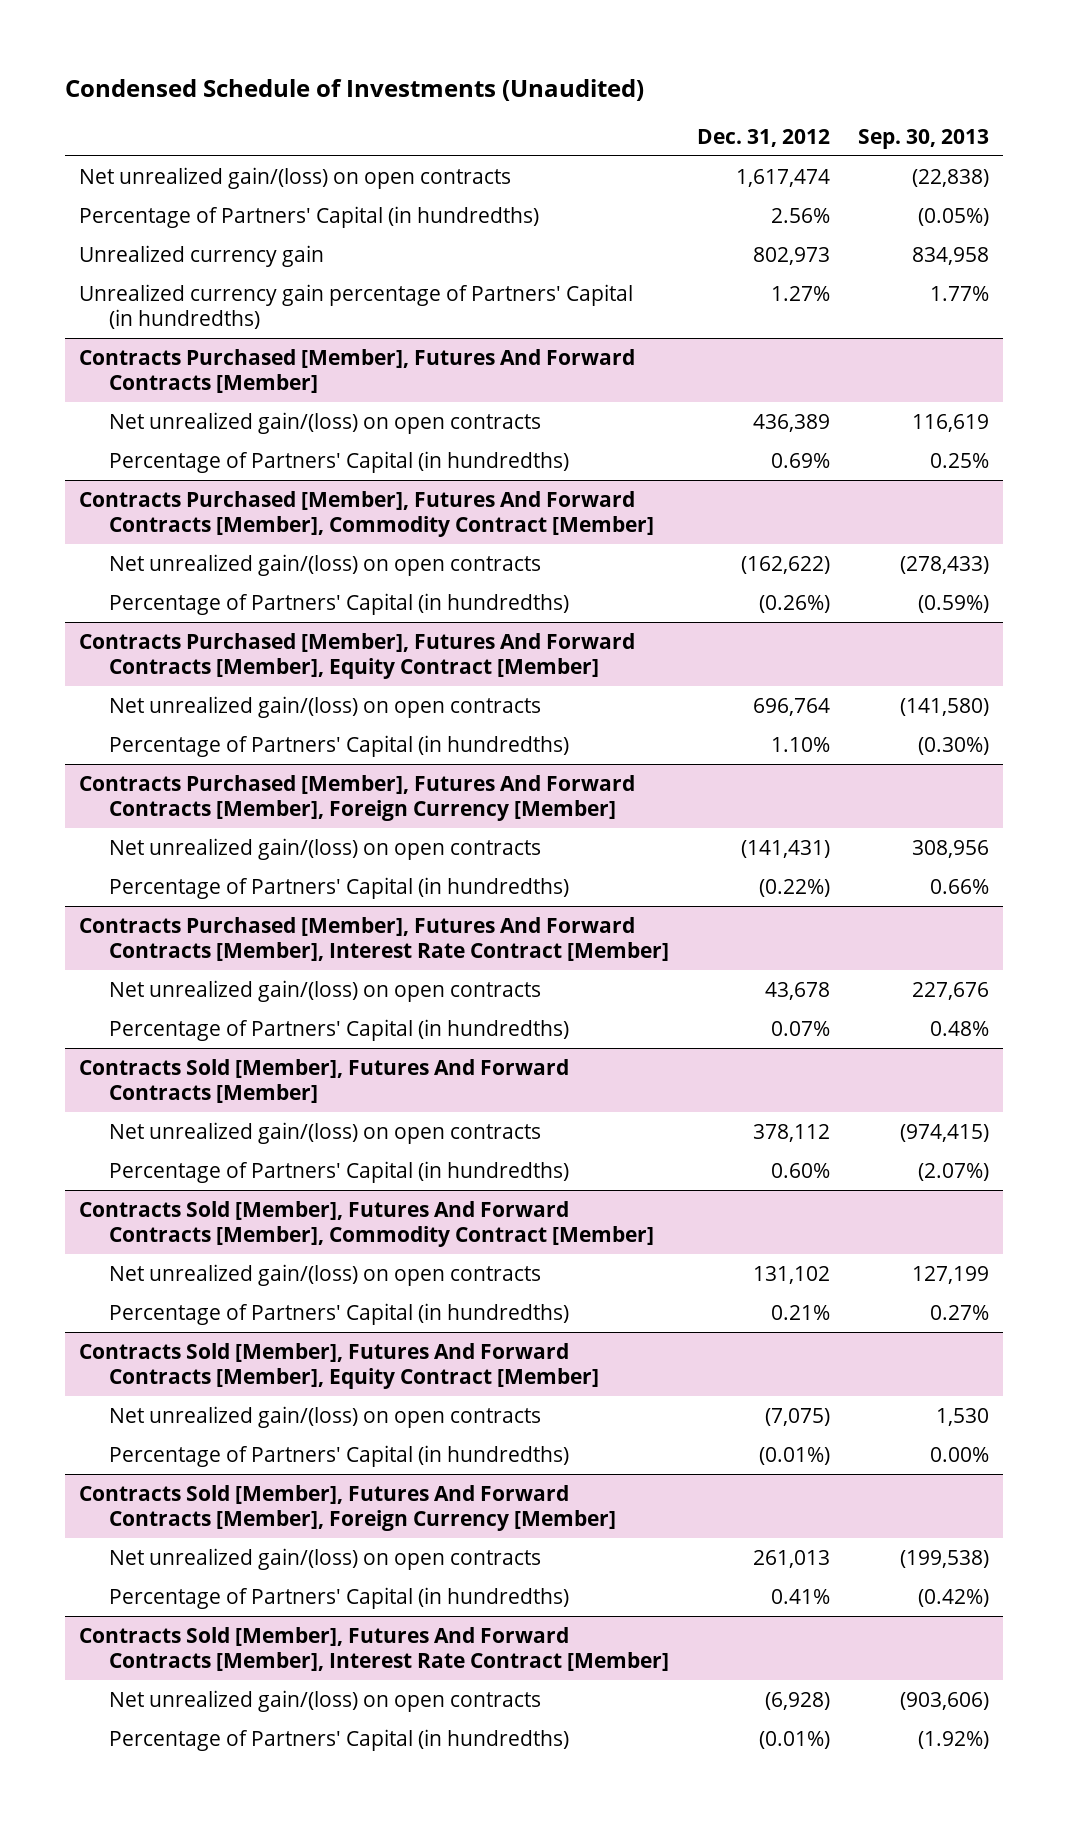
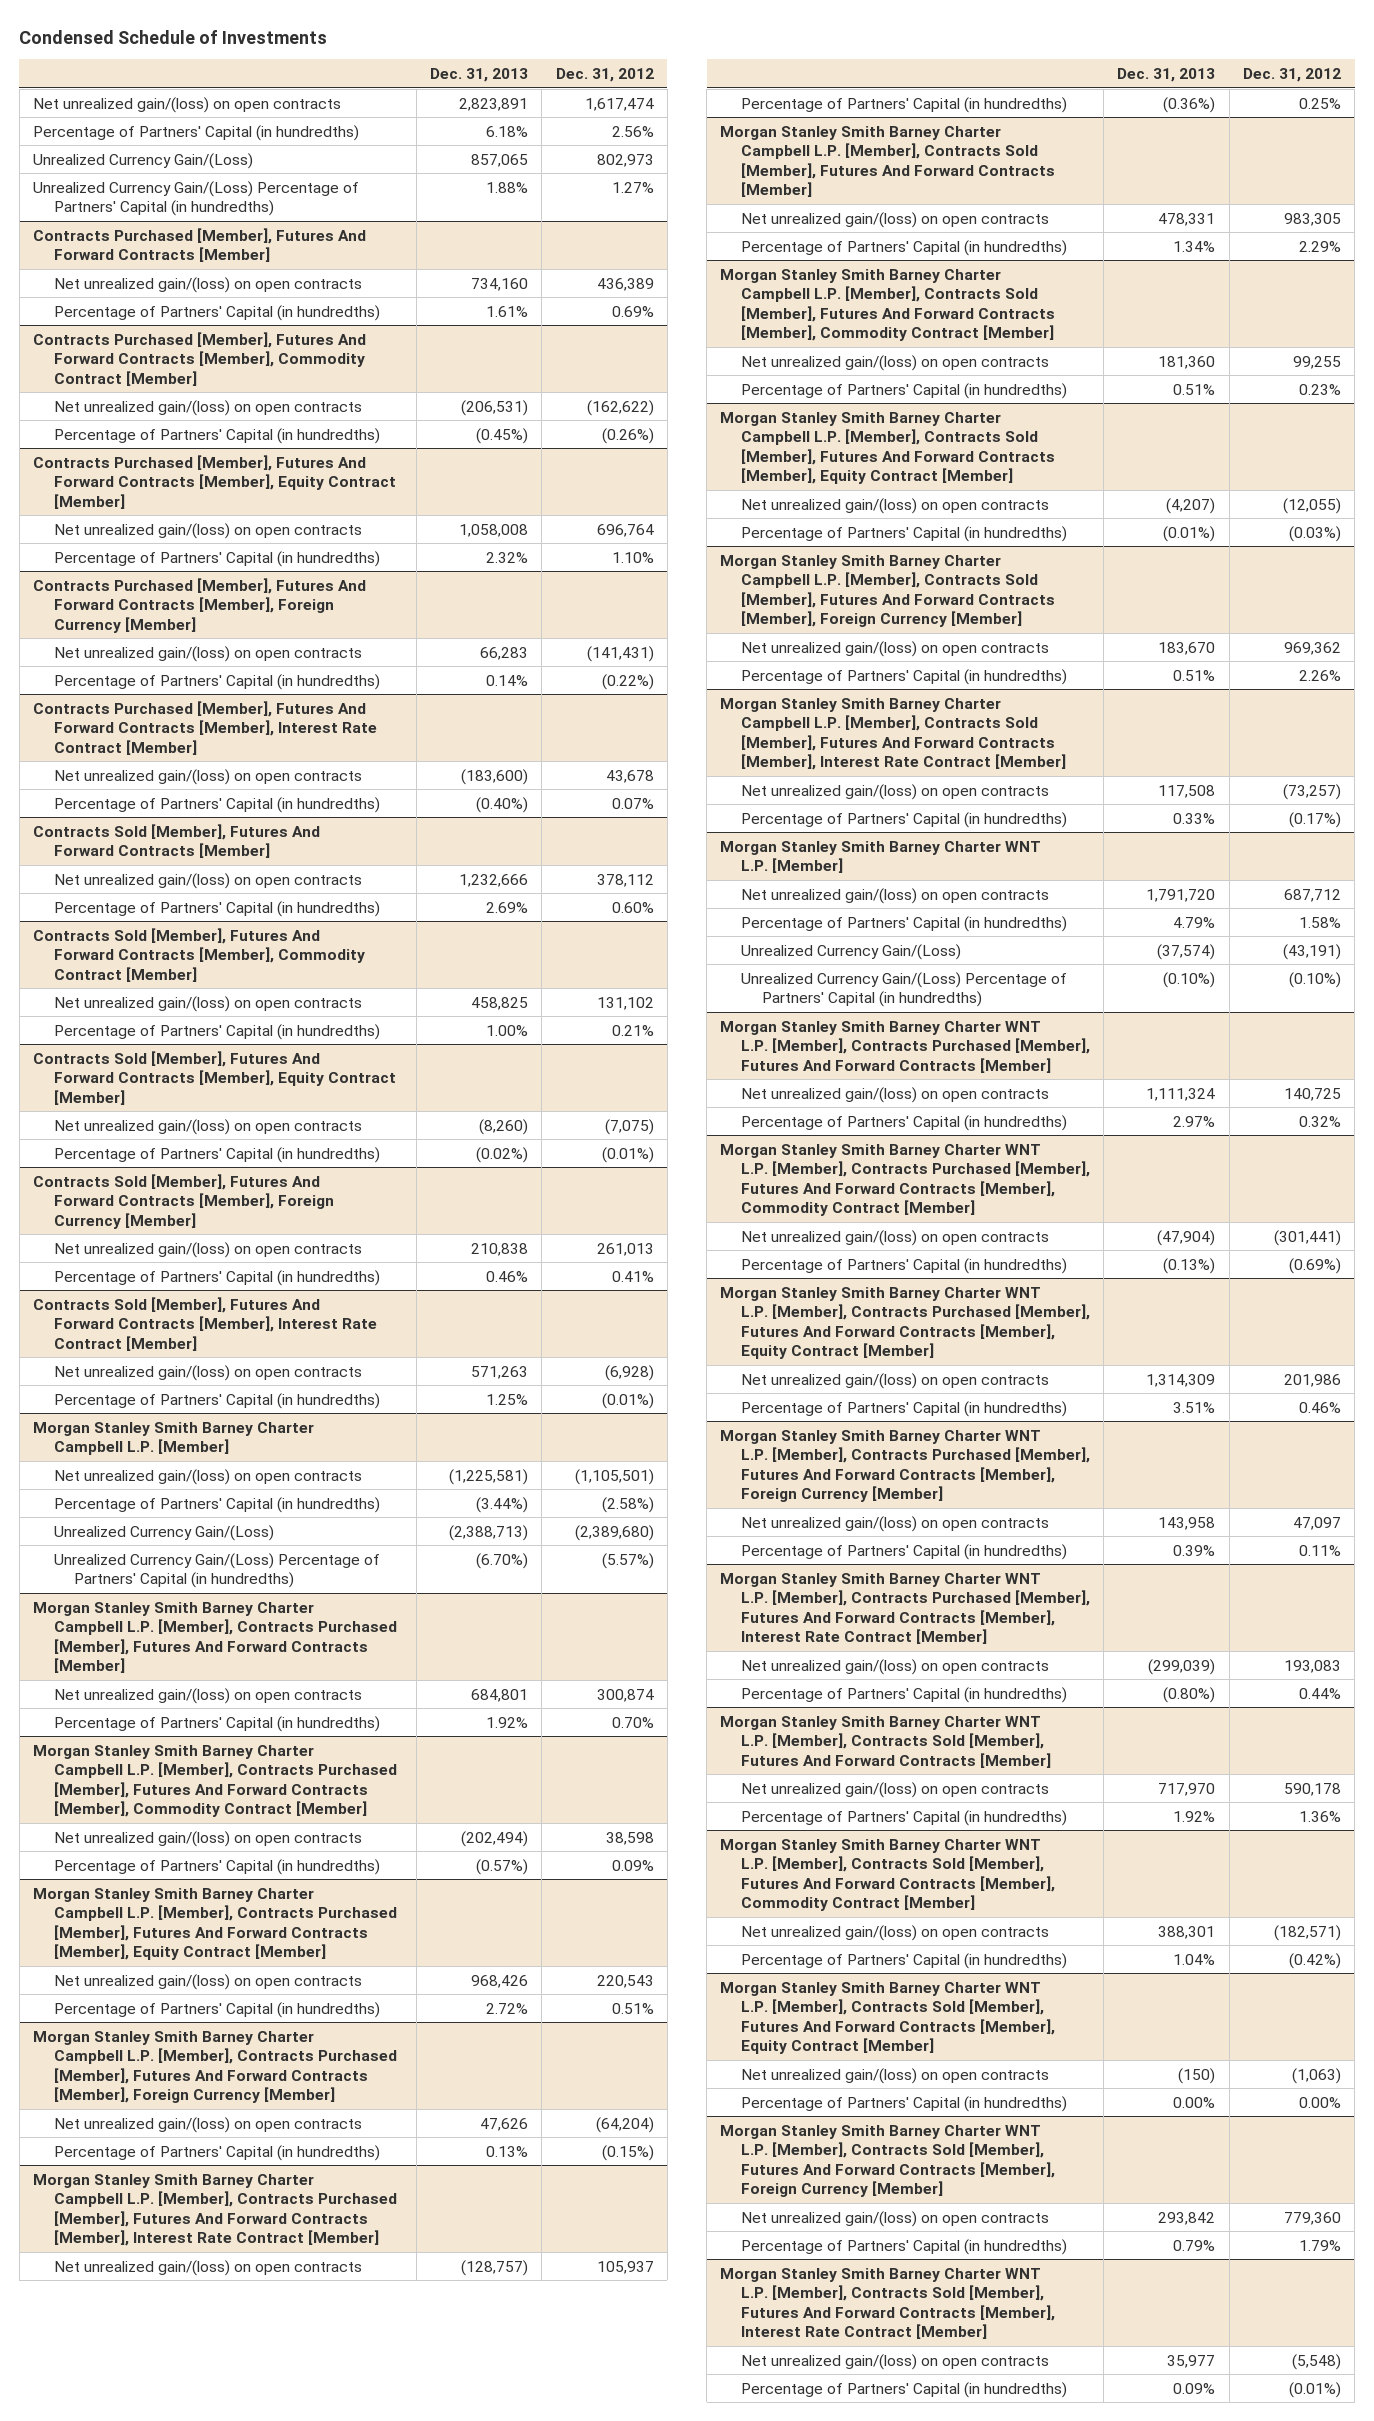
[65,78,645,101] Condensed Schedule of Investments (Unaudited) -> [19,29,328,44] Condensed Schedule of Investments
[857,128,989,149] Sep. 30, 2013 -> none
none -> [430,67,529,82] Dec. 31, 2013
[78,244,324,267] Unrealized currency gain -> [32,152,253,169] Unrealized Currency Gain/(Loss)
[78,283,633,329] Unrealized currency gain percentage of Partners' Capital (in hundredths) -> [32,180,359,217] Unrealized Currency Gain/(Loss) Percentage of Partners' Capital (in hundredths)
none -> [32,1421,314,1456] Morgan Stanley Smith Barney Charter Campbell L.P. [Member]
none -> [53,1468,362,1485] Net unrealized gain/(loss) on open contracts
none -> [53,1496,380,1513] Percentage of Partners' Capital (in hundredths)
none -> [53,1524,274,1541] Unrealized Currency Gain/(Loss)
none -> [53,1552,380,1589] Unrealized Currency Gain/(Loss) Percentage of Partners' Capital (in hundredths)
none -> [32,1601,397,1674] Morgan Stanley Smith Barney Charter Campbell L.P. [Member], Contracts Purchased [Member], Futures And Forward Contracts [Member]
none -> [53,1687,362,1704] Net unrealized gain/(loss) on open contracts
none -> [53,1715,380,1732] Percentage of Partners' Capital (in hundredths)
none -> [32,1744,397,1818] Morgan Stanley Smith Barney Charter Campbell L.P. [Member], Contracts Purchased [Member], Futures And Forward Contracts [Member], Commodity Contract [Member]
none -> [53,1830,362,1847] Net unrealized gain/(loss) on open contracts
none -> [53,1858,380,1875] Percentage of Partners' Capital (in hundredths)
none -> [32,1887,397,1961] Morgan Stanley Smith Barney Charter Campbell L.P. [Member], Contracts Purchased [Member], Futures And Forward Contracts [Member], Equity Contract [Member]
none -> [53,1973,362,1990] Net unrealized gain/(loss) on open contracts
none -> [53,2001,380,2018] Percentage of Partners' Capital (in hundredths)
none -> [32,2030,397,2104] Morgan Stanley Smith Barney Charter Campbell L.P. [Member], Contracts Purchased [Member], Futures And Forward Contracts [Member], Foreign Currency [Member]
none -> [53,2116,362,2133] Net unrealized gain/(loss) on open contracts
none -> [53,2144,380,2161] Percentage of Partners' Capital (in hundredths)
none -> [32,2173,397,2247] Morgan Stanley Smith Barney Charter Campbell L.P. [Member], Contracts Purchased [Member], Futures And Forward Contracts [Member], Interest Rate Contract [Member]
none -> [53,2259,362,2276] Net unrealized gain/(loss) on open contracts
none -> [740,96,1067,113] Percentage of Partners' Capital (in hundredths)
none -> [720,125,1055,198] Morgan Stanley Smith Barney Charter Campbell L.P. [Member], Contracts Sold [Member], Futures And Forward Contracts [Member]
none -> [740,211,1049,228] Net unrealized gain/(loss) on open contracts
none -> [740,239,1067,256] Percentage of Partners' Capital (in hundredths)
none -> [720,268,1055,342] Morgan Stanley Smith Barney Charter Campbell L.P. [Member], Contracts Sold [Member], Futures And Forward Contracts [Member], Commodity Contract [Member]
none -> [740,354,1049,371] Net unrealized gain/(loss) on open contracts
none -> [740,382,1067,399] Percentage of Partners' Capital (in hundredths)
none -> [720,411,1055,485] Morgan Stanley Smith Barney Charter Campbell L.P. [Member], Contracts Sold [Member], Futures And Forward Contracts [Member], Equity Contract [Member]
none -> [740,497,1049,514] Net unrealized gain/(loss) on open contracts
none -> [740,525,1067,542] Percentage of Partners' Capital (in hundredths)
none -> [720,554,1055,628] Morgan Stanley Smith Barney Charter Campbell L.P. [Member], Contracts Sold [Member], Futures And Forward Contracts [Member], Foreign Currency [Member]
none -> [740,640,1049,657] Net unrealized gain/(loss) on open contracts
none -> [740,668,1067,685] Percentage of Partners' Capital (in hundredths)
none -> [720,697,1066,771] Morgan Stanley Smith Barney Charter Campbell L.P. [Member], Contracts Sold [Member], Futures And Forward Contracts [Member], Interest Rate Contract [Member]
none -> [740,783,1049,800] Net unrealized gain/(loss) on open contracts
none -> [740,811,1067,828] Percentage of Partners' Capital (in hundredths)
none -> [720,840,1042,874] Morgan Stanley Smith Barney Charter WNT L.P. [Member]
none -> [740,887,1049,904] Net unrealized gain/(loss) on open contracts
none -> [740,915,1067,932] Percentage of Partners' Capital (in hundredths)
none -> [740,943,961,960] Unrealized Currency Gain/(Loss)
none -> [740,971,1067,1008] Unrealized Currency Gain/(Loss) Percentage of Partners' Capital (in hundredths)
none -> [720,1020,1090,1073] Morgan Stanley Smith Barney Charter WNT L.P. [Member], Contracts Purchased [Member], Futures And Forward Contracts [Member]
none -> [740,1086,1049,1103] Net unrealized gain/(loss) on open contracts
none -> [740,1114,1067,1131] Percentage of Partners' Capital (in hundredths)
none -> [720,1143,1090,1217] Morgan Stanley Smith Barney Charter WNT L.P. [Member], Contracts Purchased [Member], Futures And Forward Contracts [Member], Commodity Contract [Member]
none -> [740,1229,1049,1246] Net unrealized gain/(loss) on open contracts
none -> [740,1257,1067,1274] Percentage of Partners' Capital (in hundredths)
none -> [720,1286,1090,1360] Morgan Stanley Smith Barney Charter WNT L.P. [Member], Contracts Purchased [Member], Futures And Forward Contracts [Member], Equity Contract [Member]
none -> [740,1372,1049,1389] Net unrealized gain/(loss) on open contracts
none -> [740,1400,1067,1417] Percentage of Partners' Capital (in hundredths)
none -> [720,1429,1090,1503] Morgan Stanley Smith Barney Charter WNT L.P. [Member], Contracts Purchased [Member], Futures And Forward Contracts [Member], Foreign Currency [Member]
none -> [740,1515,1049,1532] Net unrealized gain/(loss) on open contracts
none -> [740,1543,1067,1560] Percentage of Partners' Capital (in hundredths)
none -> [720,1572,1090,1645] Morgan Stanley Smith Barney Charter WNT L.P. [Member], Contracts Purchased [Member], Futures And Forward Contracts [Member], Interest Rate Contract [Member]
none -> [740,1658,1049,1675] Net unrealized gain/(loss) on open contracts
none -> [740,1686,1067,1703] Percentage of Partners' Capital (in hundredths)
none -> [720,1715,1051,1768] Morgan Stanley Smith Barney Charter WNT L.P. [Member], Contracts Sold [Member], Futures And Forward Contracts [Member]
none -> [740,1781,1049,1798] Net unrealized gain/(loss) on open contracts
none -> [740,1809,1067,1826] Percentage of Partners' Capital (in hundredths)
none -> [720,1838,1055,1912] Morgan Stanley Smith Barney Charter WNT L.P. [Member], Contracts Sold [Member], Futures And Forward Contracts [Member], Commodity Contract [Member]
none -> [740,1924,1049,1941] Net unrealized gain/(loss) on open contracts
none -> [740,1952,1067,1969] Percentage of Partners' Capital (in hundredths)
none -> [720,1981,1055,2055] Morgan Stanley Smith Barney Charter WNT L.P. [Member], Contracts Sold [Member], Futures And Forward Contracts [Member], Equity Contract [Member]
none -> [740,2067,1049,2084] Net unrealized gain/(loss) on open contracts
none -> [740,2095,1067,2112] Percentage of Partners' Capital (in hundredths)
none -> [720,2124,1055,2198] Morgan Stanley Smith Barney Charter WNT L.P. [Member], Contracts Sold [Member], Futures And Forward Contracts [Member], Foreign Currency [Member]
none -> [740,2210,1049,2227] Net unrealized gain/(loss) on open contracts
none -> [740,2238,1067,2255] Percentage of Partners' Capital (in hundredths)
none -> [720,2267,1055,2340] Morgan Stanley Smith Barney Charter WNT L.P. [Member], Contracts Sold [Member], Futures And Forward Contracts [Member], Interest Rate Contract [Member]
none -> [740,2353,1049,2370] Net unrealized gain/(loss) on open contracts
none -> [740,2381,1067,2398] Percentage of Partners' Capital (in hundredths)

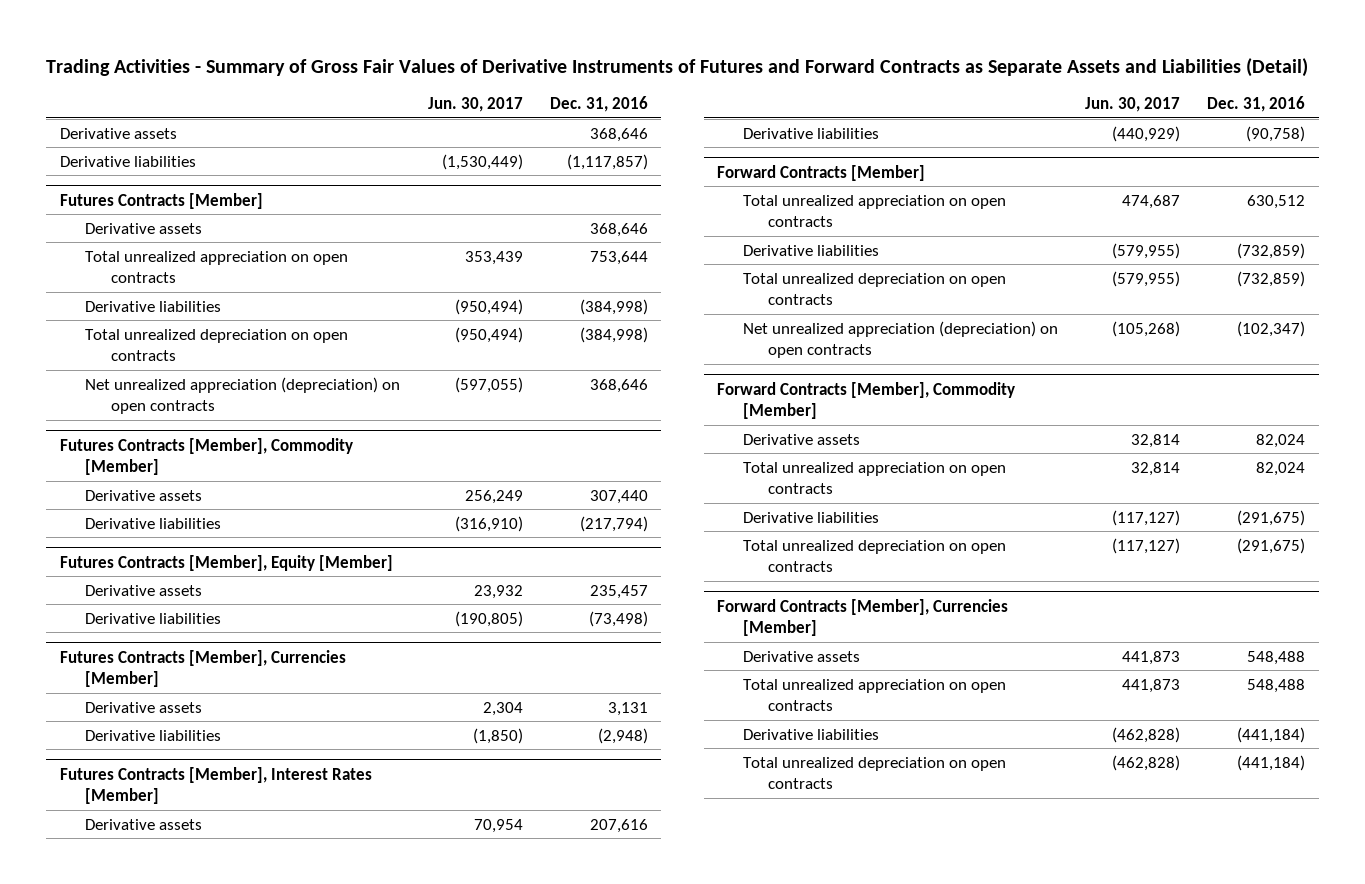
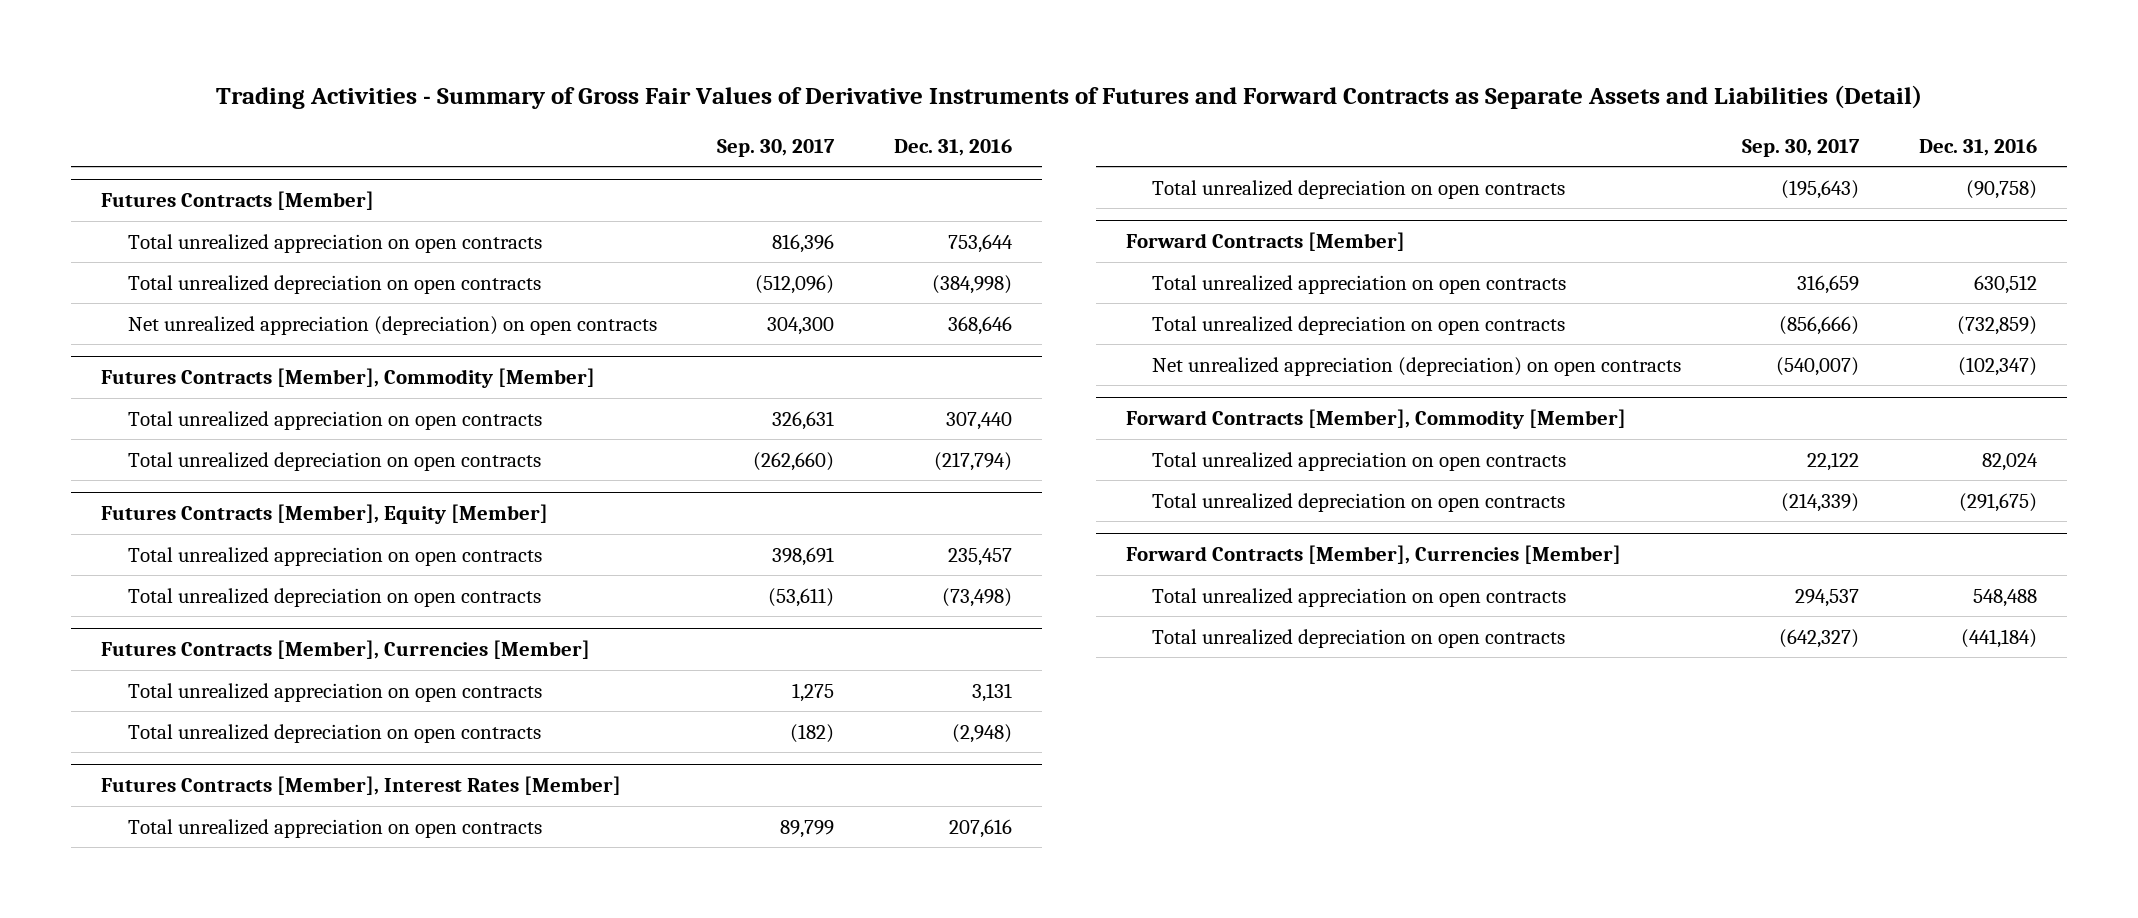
[427,97,523,113] Jun. 30, 2017 -> none
none -> [717,138,836,157] Sep. 30, 2017
[59,127,177,139] Derivative assets -> none
[59,155,196,167] Derivative liabilities -> none
[85,222,203,234] Derivative assets -> none
[85,300,222,312] Derivative liabilities -> none
[85,489,203,501] Derivative assets -> [127,410,542,430] Total unrealized appreciation on open contracts
[85,517,222,529] Derivative liabilities -> [127,451,541,471] Total unrealized depreciation on open contracts
[85,584,203,596] Derivative assets -> [127,546,542,566] Total unrealized appreciation on open contracts
[85,612,222,624] Derivative liabilities -> [127,587,541,607] Total unrealized depreciation on open contracts
[85,701,203,713] Derivative assets -> [127,682,542,702] Total unrealized appreciation on open contracts
[85,729,222,741] Derivative liabilities -> [127,723,541,743] Total unrealized depreciation on open contracts
[85,818,203,830] Derivative assets -> [127,818,542,838] Total unrealized appreciation on open contracts
[742,127,879,139] Derivative liabilities -> [1152,179,1566,199] Total unrealized depreciation on open contracts
[742,244,879,256] Derivative liabilities -> none
[742,433,860,445] Derivative assets -> none
[742,511,879,523] Derivative liabilities -> none
[742,650,860,662] Derivative assets -> none
[742,728,879,740] Derivative liabilities -> none

